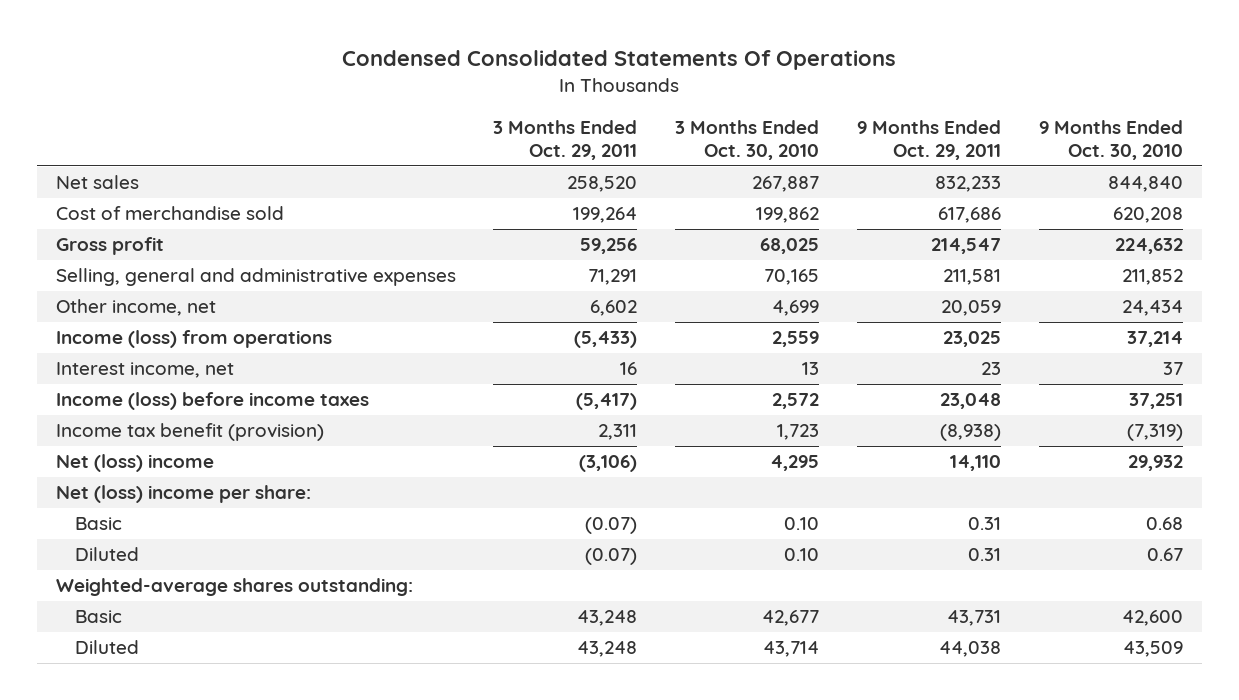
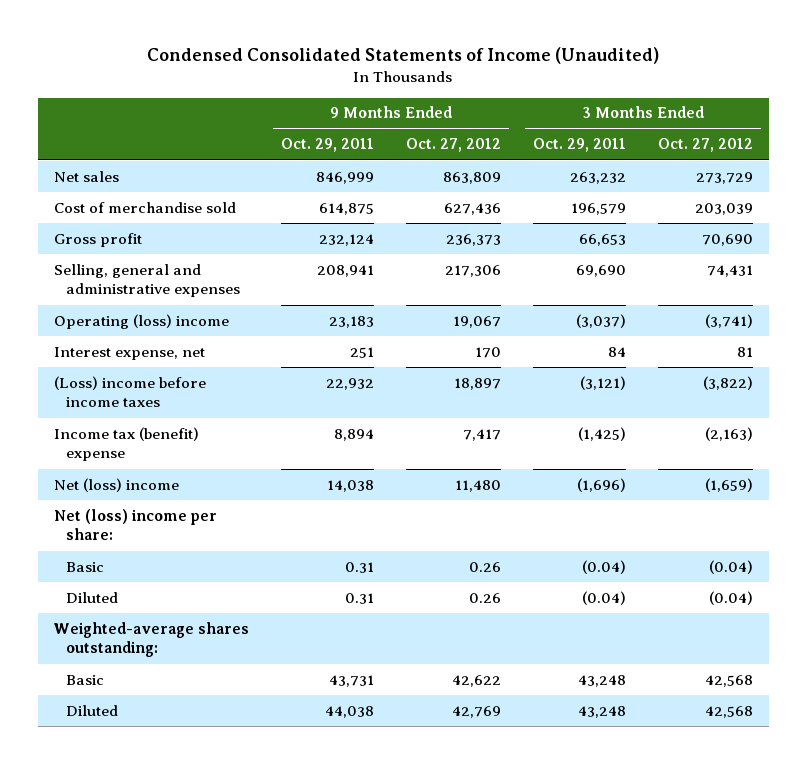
[342,50,897,71] Condensed Consolidated Statements Of Operations -> [147,47,660,65] Condensed Consolidated Statements of Income (Unaudited)
[675,119,820,160] 3 Months Ended Oct. 30, 2010 -> none
[1039,119,1184,160] 9 Months Ended Oct. 30, 2010 -> none
none -> [405,138,501,153] Oct. 27, 2012
none -> [657,138,753,153] Oct. 27, 2012
[55,299,216,317] Other income, net -> none
[567,176,638,193] 258,520 -> [569,171,626,184] 263,232
[935,176,1002,193] 832,233 -> [315,171,374,184] 846,999
[573,207,638,224] 199,264 -> [570,202,626,215] 196,579
[938,207,1002,224] 617,686 -> [318,202,374,215] 614,875
[580,238,638,255] 59,256 -> [578,233,626,246] 66,653
[931,238,1002,255] 214,547 -> [318,233,374,246] 232,124
[588,269,638,286] 71,291 -> [575,264,626,277] 69,690
[943,269,1002,286] 211,581 -> [316,264,374,277] 208,941
[55,330,332,349] Income (loss) from operations -> [53,313,229,329] Operating (loss) income
[574,331,638,349] (5,433) -> [575,313,626,328] (3,037)
[943,331,1002,348] 23,025 -> [328,315,374,328] 23,183
[55,362,234,379] Interest income, net -> [53,346,205,360] Interest expense, net
[620,362,638,376] 16 -> [607,346,626,357] 84
[981,362,1002,376] 23 -> [349,346,374,358] 251
[55,392,369,411] Income (loss) before income taxes -> [53,375,206,408] (Loss) income before income taxes
[576,393,638,411] (5,417) -> [579,375,626,390] (3,121)
[940,393,1002,410] 23,048 -> [325,377,374,390] 22,932
[55,423,324,442] Income tax benefit (provision) -> [53,426,199,462] Income tax (benefit) expense
[598,424,638,441] 2,311 -> [577,426,626,441] (1,425)
[940,424,1002,442] (8,938) -> [333,428,374,441] 8,894
[579,455,638,473] (3,106) -> [576,477,626,492] (1,696)
[950,455,1002,472] 14,110 -> [326,479,374,492] 14,038
[585,517,638,535] (0.07) -> [581,559,626,574] (0.04)
[585,548,638,566] (0.07) -> [581,590,626,605] (0.04)

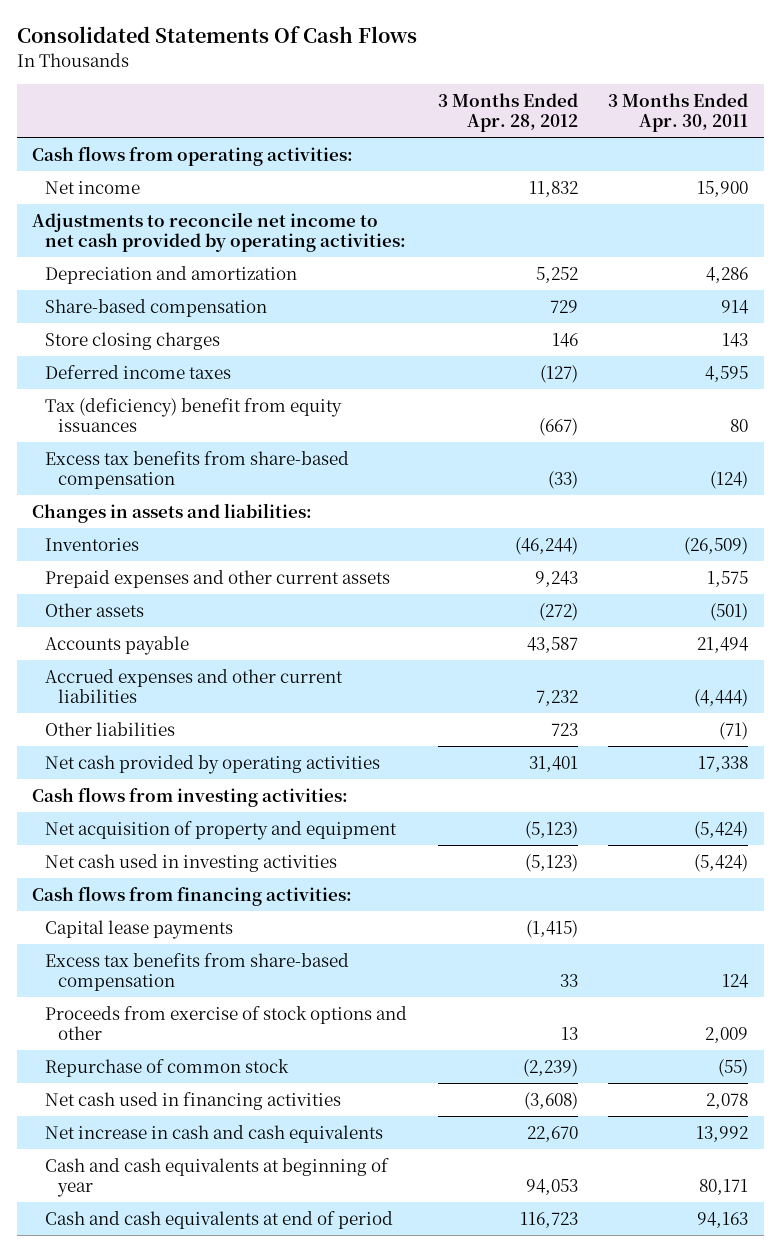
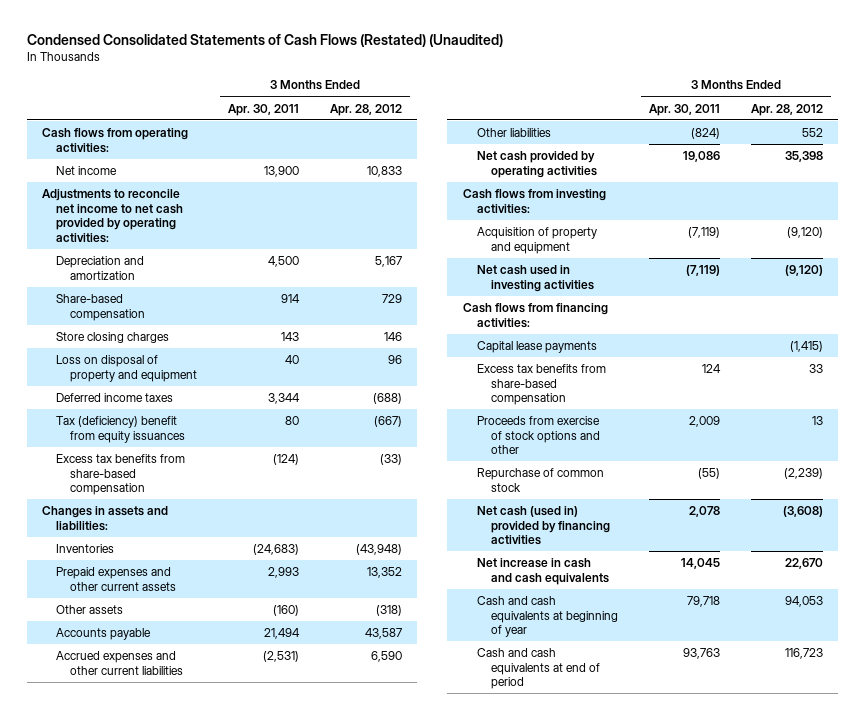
[16,26,417,44] Consolidated Statements Of Cash Flows -> [26,34,503,48] Condensed Consolidated Statements of Cash Flows (Restated) (Unaudited)
[528,180,578,197] 11,832 -> [366,165,402,177] 10,833
[697,180,749,197] 15,900 -> [263,165,299,177] 13,900
[535,266,578,283] 5,252 -> [374,255,402,267] 5,167
[706,266,749,283] 4,286 -> [267,255,299,267] 4,500
none -> [55,354,197,382] Loss on disposal of property and equipment
[539,364,578,383] (127) -> [372,392,402,404] (688)
[705,365,749,382] 4,595 -> [267,392,300,404] 3,344
[514,536,578,555] (46,244) -> [355,543,402,555] (43,948)
[684,536,749,555] (26,509) -> [252,543,299,555] (24,683)
[534,570,578,587] 9,243 -> [366,566,402,578] 13,352
[707,570,749,587] 1,575 -> [267,566,299,578] 2,993
[538,602,578,621] (272) -> [375,604,402,616] (318)
[710,602,749,621] (501) -> [272,604,299,616] (160)
[535,689,578,706] 7,232 -> [370,650,402,662] 6,590
[694,688,749,707] (4,444) -> [262,650,299,662] (2,531)
[550,722,578,736] 723 -> [801,127,823,137] 552
[719,721,749,740] (71) -> [690,127,720,139] (824)
[528,755,578,772] 31,401 -> [784,150,823,162] 35,398
[698,755,749,772] 17,338 -> [682,150,720,162] 19,086
[45,820,398,840] Net acquisition of property and equipment -> [476,226,597,254] Acquisition of property and equipment
[524,820,578,839] (5,123) -> [786,226,823,238] (9,120)
[694,820,749,839] (5,424) -> [687,226,720,238] (7,119)
[524,853,578,872] (5,123) -> [784,264,823,276] (9,120)
[694,853,749,872] (5,424) -> [685,264,720,276] (7,119)
[45,1091,342,1110] Net cash used in financing activities -> [476,505,610,546] Net cash (used in) provided by financing activities
[696,1125,749,1142] 13,992 -> [680,557,720,569] 14,045
[699,1178,749,1195] 80,171 -> [686,595,720,607] 79,718
[697,1211,749,1228] 94,163 -> [682,647,720,659] 93,763

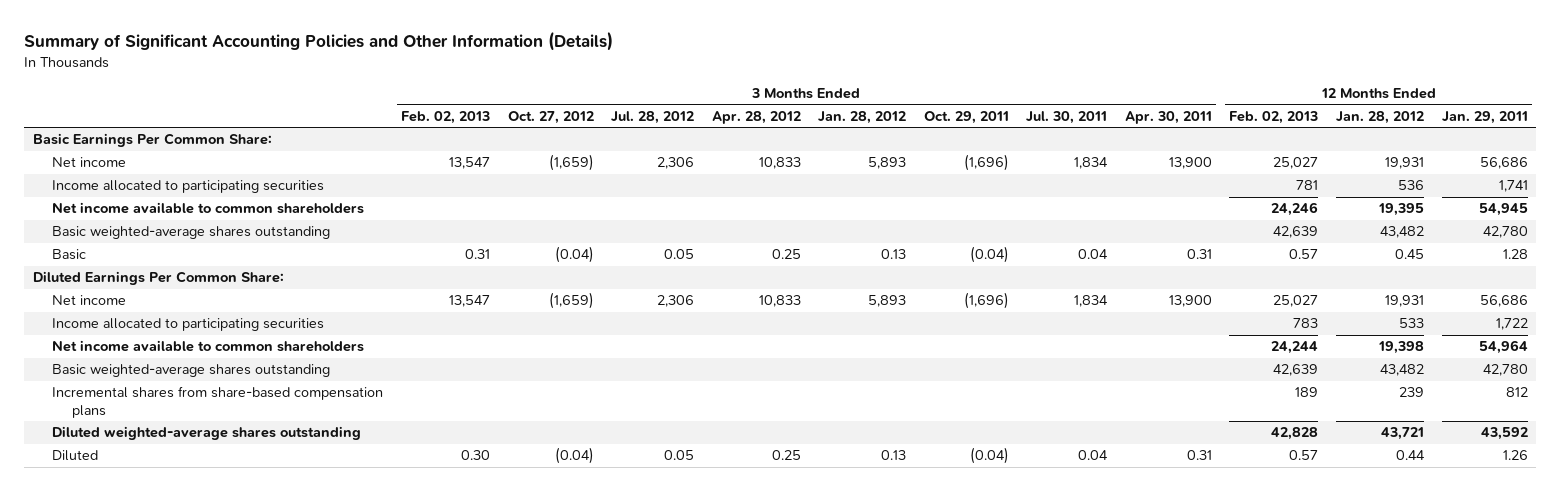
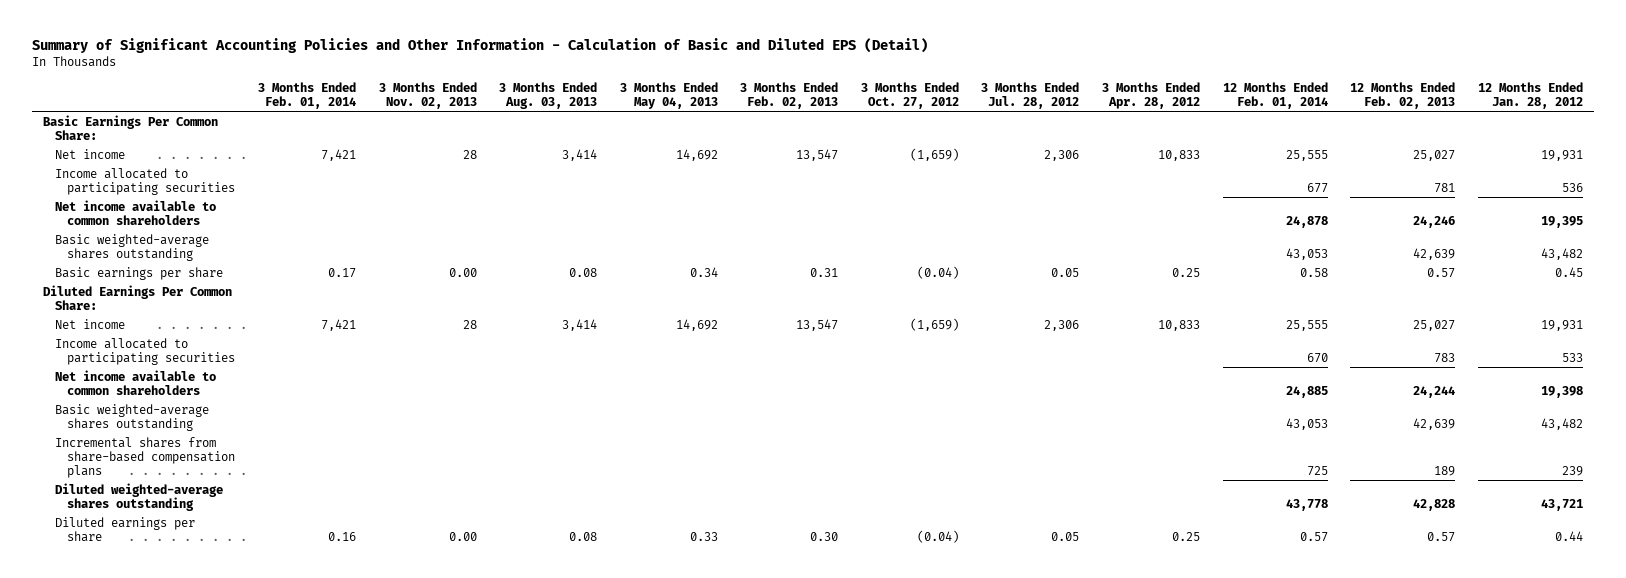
[24,31,614,52] Summary of Significant Accounting Policies and Other Information (Details) -> [31,38,928,54] Summary of Significant Accounting Policies and Other Information - Calculation of Basic and Diluted EPS (Detail)
[818,110,907,124] Jan. 28, 2012 -> none
[923,110,1009,124] Oct. 29, 2011 -> none
[1026,110,1108,124] Jul. 30, 2011 -> none
[1124,110,1212,124] Apr. 30, 2011 -> none
[1441,110,1528,124] Jan. 29, 2011 -> none
none -> [257,81,356,109] 3 Months Ended Feb. 01, 2014
none -> [378,81,477,109] 3 Months Ended Nov. 02, 2013
none -> [499,81,598,109] 3 Months Ended Aug. 03, 2013
none -> [619,81,718,109] 3 Months Ended May 04, 2013
none -> [1222,81,1328,109] 12 Months Ended Feb. 01, 2014
[52,249,87,261] Basic -> [55,266,224,280] Basic earnings per share
[52,450,99,462] Diluted -> [55,516,196,542] Diluted earnings per share

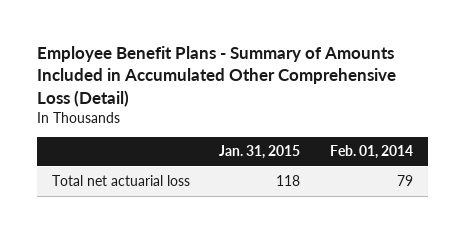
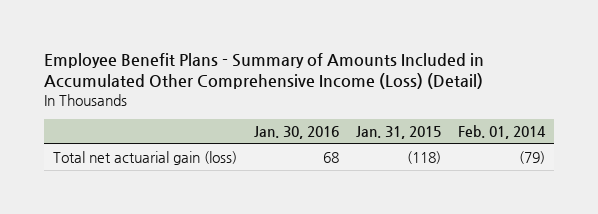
[37,46,397,107] Employee Benefit Plans - Summary of Amounts Included in Accumulated Other Comprehensive Loss (Detail) -> [43,53,484,90] Employee Benefit Plans - Summary of Amounts Included in Accumulated Other Comprehensive Income (Loss) (Detail)
none -> [253,125,339,139] Jan. 30, 2016
[52,175,191,187] Total net actuarial loss -> [52,151,237,166] Total net actuarial gain (loss)
[276,175,301,187] 118 -> [406,151,441,165] (118)
[396,175,413,187] 79 -> [519,151,546,165] (79)

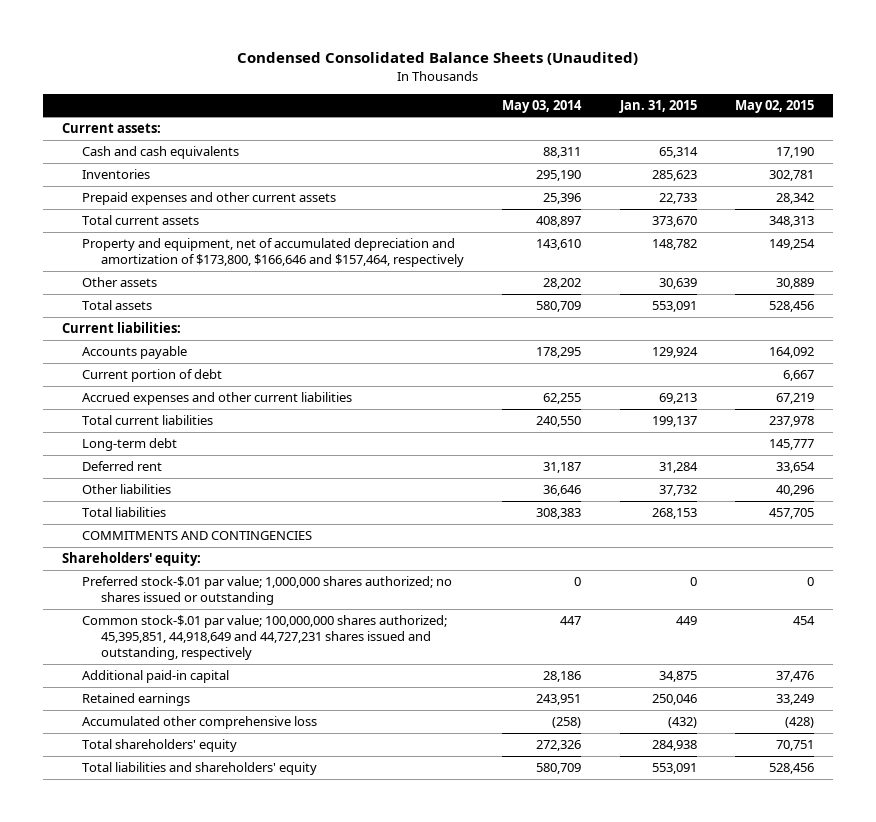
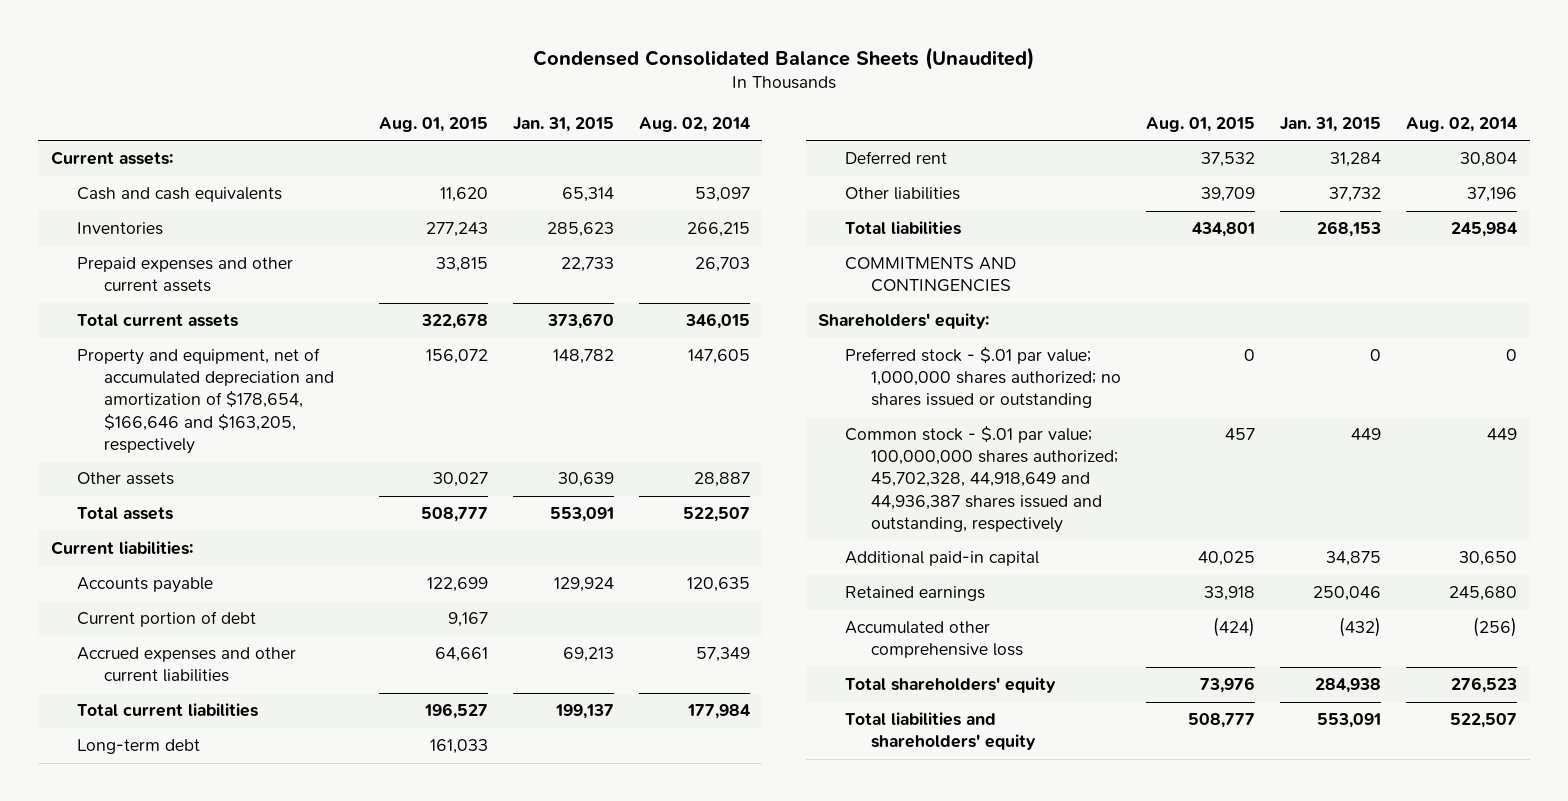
[502,99,583,113] May 03, 2014 -> none
[734,99,814,113] May 02, 2015 -> none
none -> [378,116,488,132] Aug. 01, 2015
none -> [638,116,750,132] Aug. 02, 2014
[81,238,464,268] Property and equipment, net of accumulated depreciation and amortization of $173,800, $166,646 and $157,464, respectively -> [77,348,335,454] Property and equipment, net of accumulated depreciation and amortization of $178,654, $166,646 and $163,205, respectively
[81,576,452,606] Preferred stock-$.01 par value; 1,000,000 shares authorized; no shares issued or outstanding -> [844,347,1122,409] Preferred stock - $.01 par value; 1,000,000 shares authorized; no shares issued or outstanding
[81,615,447,661] Common stock-$.01 par value; 100,000,000 shares authorized; 45,395,851, 44,918,649 and 44,727,231 shares issued and outstanding, respectively -> [844,426,1119,533] Common stock - $.01 par value; 100,000,000 shares authorized; 45,702,328, 44,918,649 and 44,936,387 shares issued and outstanding, respectively

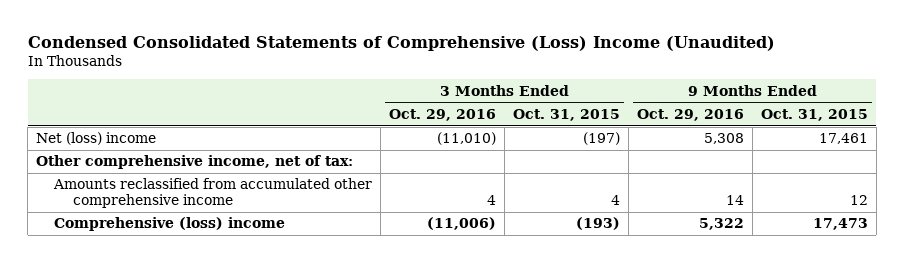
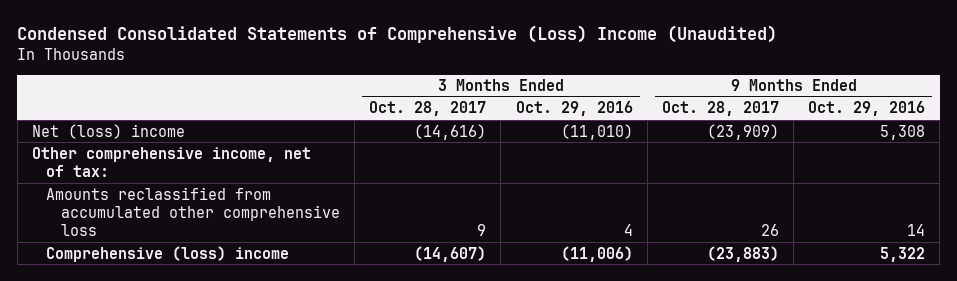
[513,108,621,121] Oct. 31, 2015 -> none
[760,108,868,121] Oct. 31, 2015 -> none
none -> [369,101,487,117] Oct. 28, 2017
none -> [661,101,779,117] Oct. 28, 2017
[53,178,373,209] Amounts reclassified from accumulated other comprehensive income -> [46,186,340,237] Amounts reclassified from accumulated other comprehensive loss

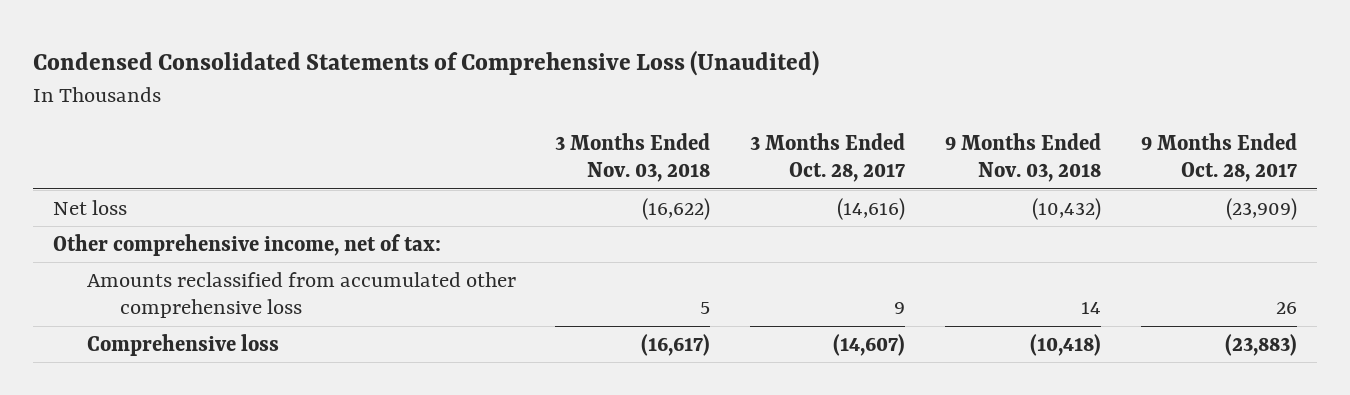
[17,24,778,43] Condensed Consolidated Statements of Comprehensive (Loss) Income (Unaudited) -> [33,49,820,76] Condensed Consolidated Statements of Comprehensive Loss (Unaudited)
[515,101,633,117] Oct. 29, 2016 -> none
[808,101,926,117] Oct. 29, 2016 -> none
none -> [555,133,711,183] 3 Months Ended Nov. 03, 2018
none -> [945,133,1102,183] 9 Months Ended Nov. 03, 2018
[31,123,185,139] Net (loss) income -> [53,199,128,215] Net loss
[46,245,290,262] Comprehensive (loss) income -> [86,333,279,356] Comprehensive loss

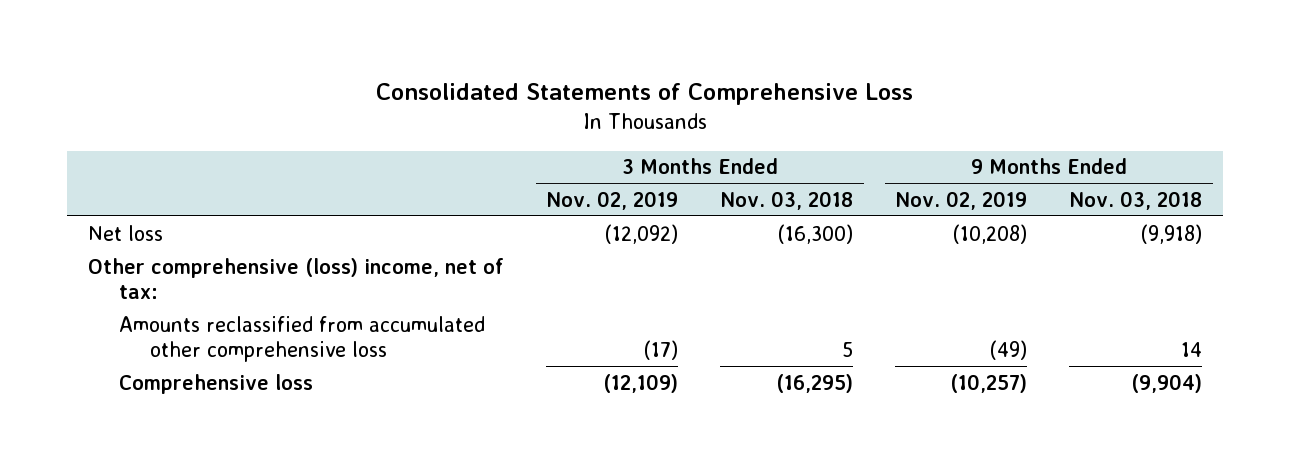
[33,49,820,76] Condensed Consolidated Statements of Comprehensive Loss (Unaudited) -> [376,83,914,106] Consolidated Statements of Comprehensive Loss
[750,133,906,183] 3 Months Ended Oct. 28, 2017 -> none
[1141,133,1298,183] 9 Months Ended Oct. 28, 2017 -> none
none -> [546,190,679,210] Nov. 02, 2019
none -> [895,190,1028,210] Nov. 02, 2019
[642,197,711,220] (16,622) -> [778,223,854,244] (16,300)
[1032,197,1102,220] (10,432) -> [1141,223,1203,244] (9,918)
[53,233,442,256] Other comprehensive income, net of tax: -> [88,257,505,300] Other comprehensive (loss) income, net of tax:
[641,333,711,356] (16,617) -> [776,373,854,393] (16,295)
[1030,333,1102,356] (10,418) -> [1131,373,1203,393] (9,904)

